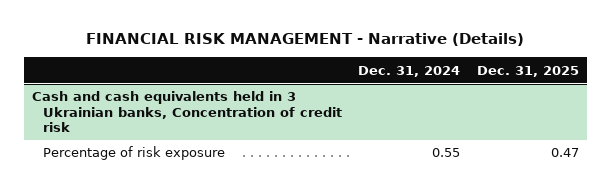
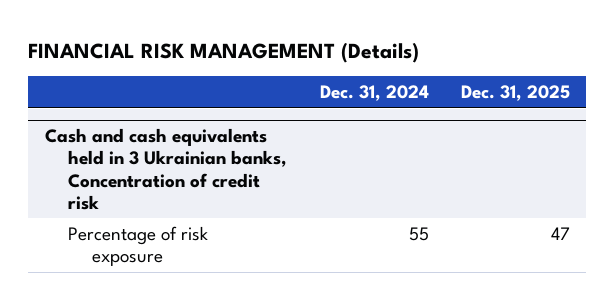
[86,33,525,47] FINANCIAL RISK MANAGEMENT - Narrative (Details) -> [28,41,420,63] FINANCIAL RISK MANAGEMENT (Details)
[432,148,461,158] 0.55 -> [408,226,429,241] 55
[550,148,579,158] 0.47 -> [550,226,570,240] 47

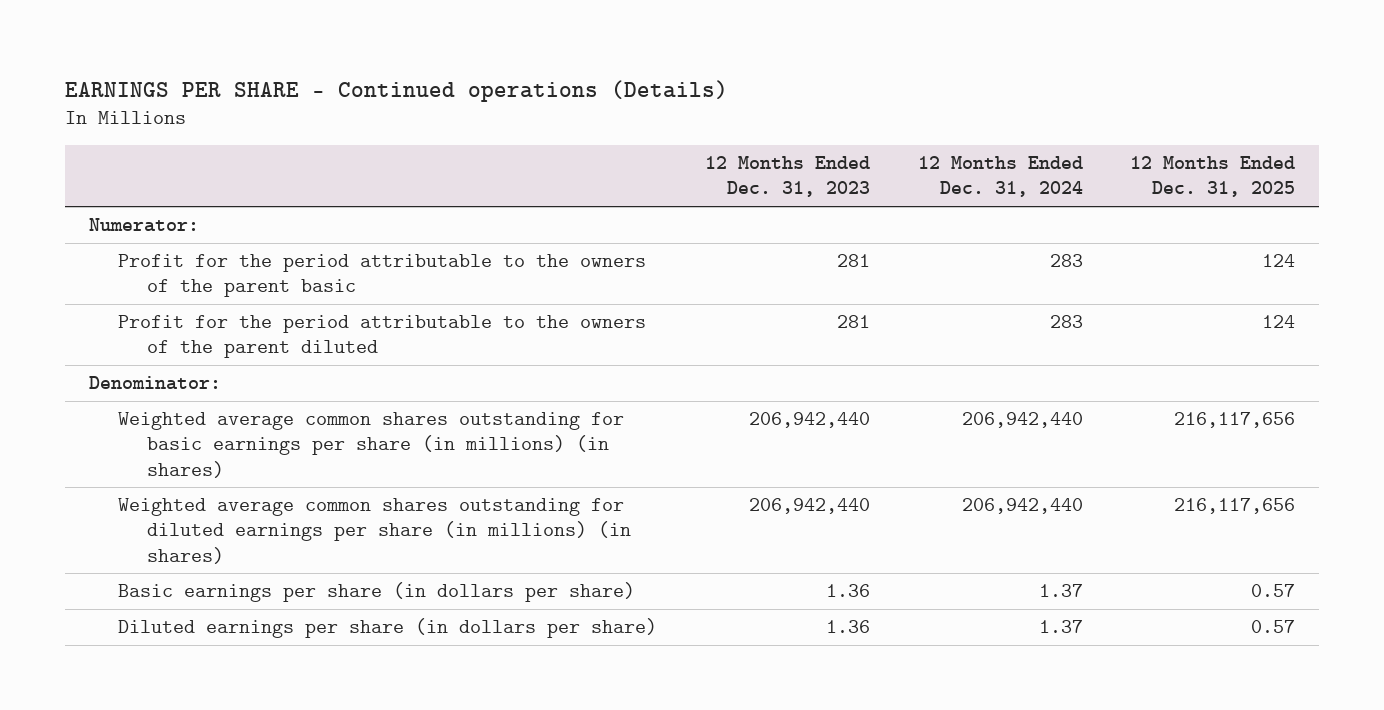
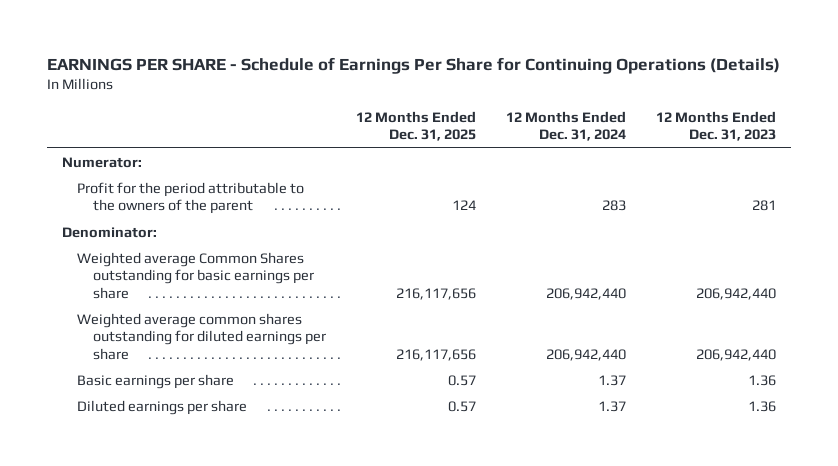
[64,79,728,102] EARNINGS PER SHARE - Continued operations (Details) -> [47,56,781,74] EARNINGS PER SHARE - Schedule of Earnings Per Share for Continuing Operations (Details)
[117,315,646,359] Profit for the period attributable to the owners of the parent diluted -> none
[117,254,646,298] Profit for the period attributable to the owners of the parent basic -> [77,181,305,215] Profit for the period attributable to the owners of the parent
[117,412,624,478] Weighted average common shares outstanding for basic earnings per share (in millions) (in shares) -> [77,251,314,300] Weighted average Common Shares outstanding for basic earnings per share
[117,498,632,564] Weighted average common shares outstanding for diluted earnings per share (in millions) (in shares) -> [77,312,326,361] Weighted average common shares outstanding for diluted earnings per share
[117,582,635,603] Basic earnings per share (in dollars per share) -> [77,373,235,389] Basic earnings per share
[117,618,657,639] Diluted earnings per share (in dollars per share) -> [77,399,248,415] Diluted earnings per share

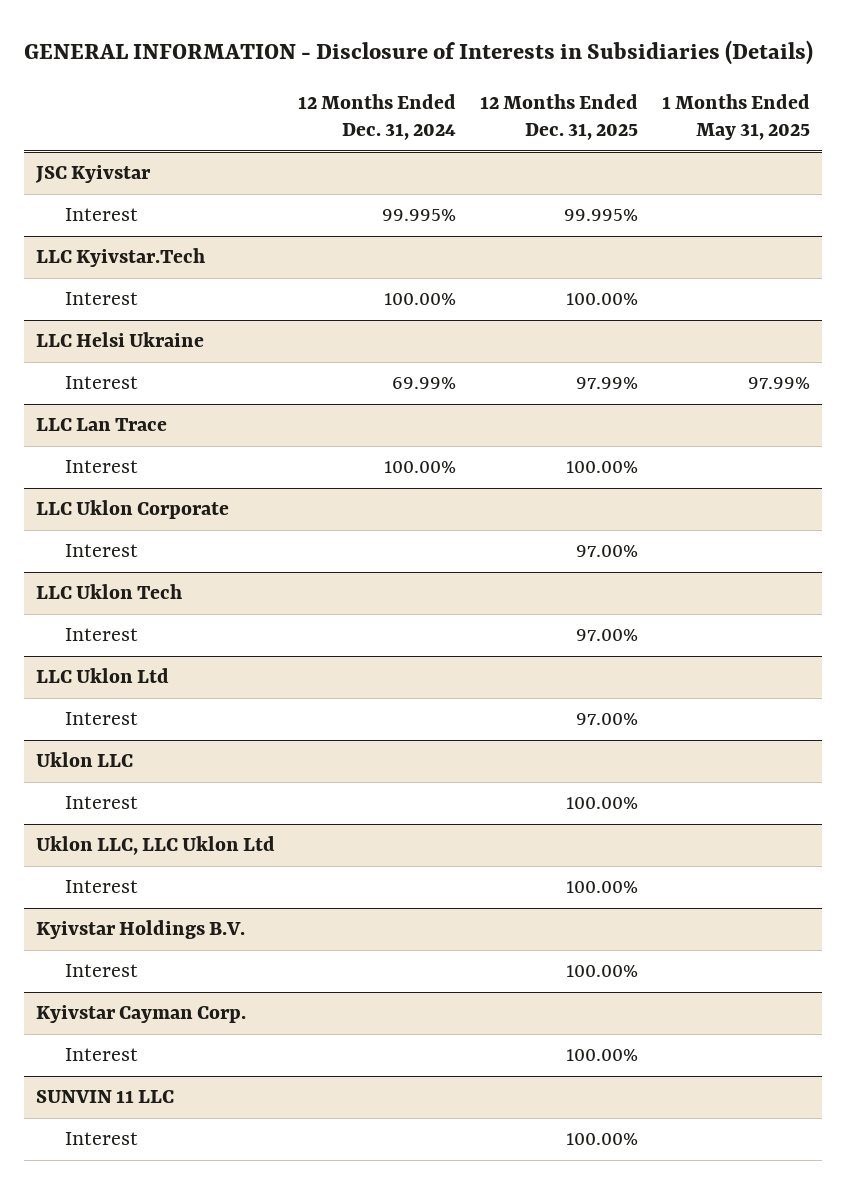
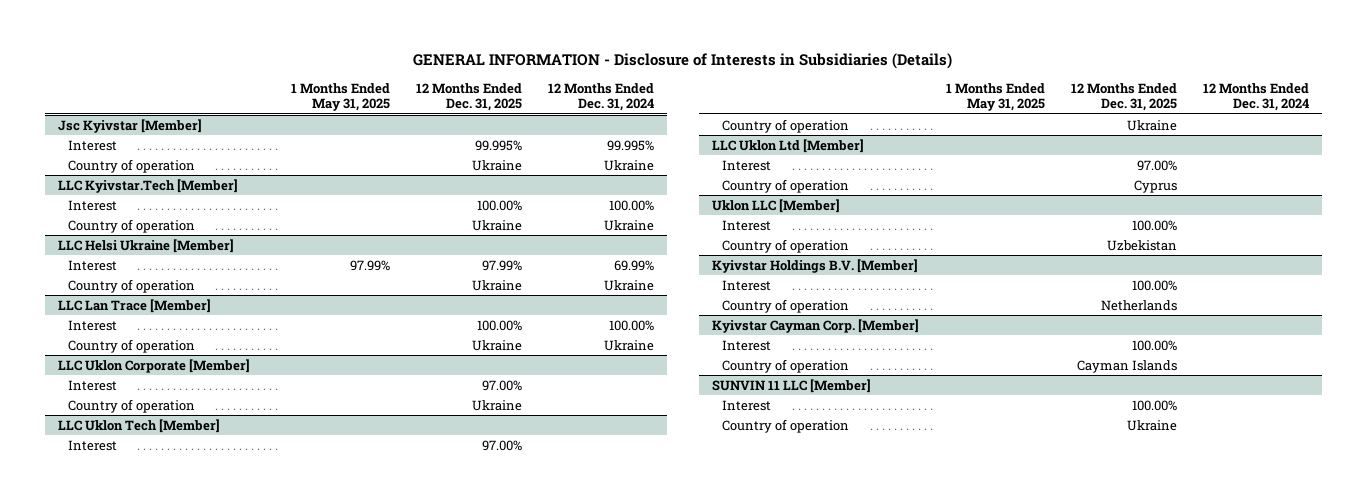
[34,165,151,184] JSC Kyivstar -> [57,118,202,133] Jsc Kyivstar [Member]
none -> [67,158,195,173] Country of operation
[35,248,205,268] LLC Kyivstar.Tech -> [57,178,238,193] LLC Kyivstar.Tech [Member]
none -> [67,218,195,233] Country of operation
[35,332,204,348] LLC Helsi Ukraine -> [57,238,234,253] LLC Helsi Ukraine [Member]
none -> [67,278,195,293] Country of operation
[35,418,167,432] LLC Lan Trace -> [57,298,211,313] LLC Lan Trace [Member]
none -> [67,338,195,353] Country of operation
[35,500,229,520] LLC Uklon Corporate -> [57,358,250,373] LLC Uklon Corporate [Member]
none -> [67,398,195,413] Country of operation
[35,584,182,600] LLC Uklon Tech -> [57,418,220,433] LLC Uklon Tech [Member]
none -> [722,118,850,133] Country of operation
[35,668,169,684] LLC Uklon Ltd -> [712,138,865,153] LLC Uklon Ltd [Member]
[65,796,139,810] Interest -> none
[35,836,275,856] Uklon LLC, LLC Uklon Ltd -> none
none -> [722,178,850,193] Country of operation
[35,752,133,768] Uklon LLC -> [712,198,841,213] Uklon LLC [Member]
none -> [722,238,850,253] Country of operation
[35,920,245,940] Kyivstar Holdings B.V. -> [712,258,919,273] Kyivstar Holdings B.V. [Member]
none -> [722,298,850,313] Country of operation
[35,1005,246,1024] Kyivstar Cayman Corp. -> [712,318,920,333] Kyivstar Cayman Corp. [Member]
none -> [722,358,850,373] Country of operation
[35,1090,174,1104] SUNVIN 11 LLC -> [712,378,872,393] SUNVIN 11 LLC [Member]
none -> [722,418,850,433] Country of operation

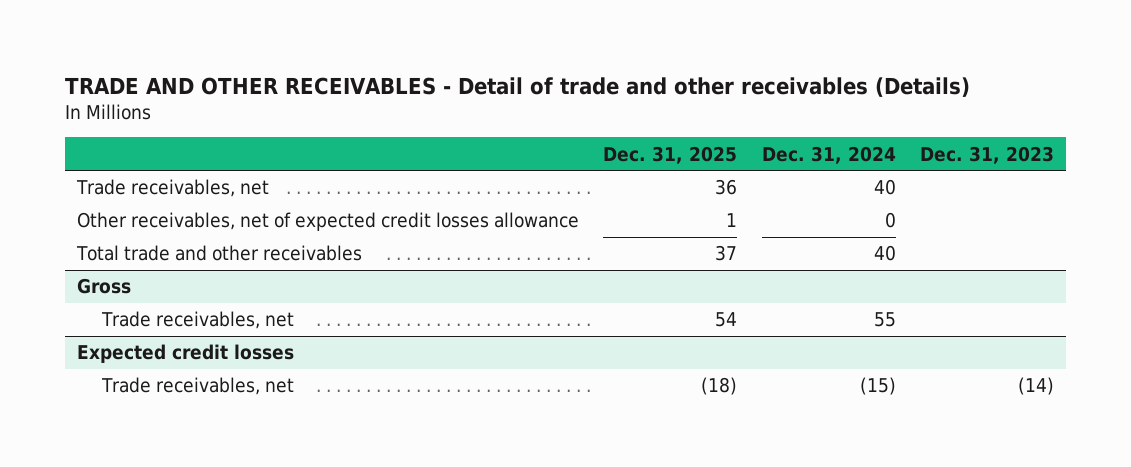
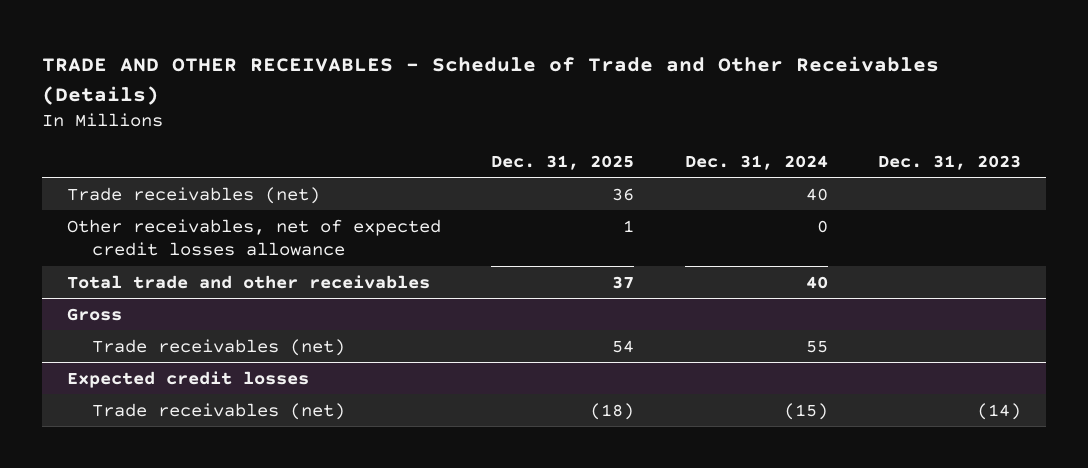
[64,76,970,97] TRADE AND OTHER RECEIVABLES - Detail of trade and other receivables (Details) -> [42,56,940,105] TRADE AND OTHER RECEIVABLES - Schedule of Trade and Other Receivables (Details)
[75,179,269,198] Trade receivables, net -> [67,186,321,204] Trade receivables (net)
[101,311,295,330] Trade receivables, net -> [92,338,346,356] Trade receivables (net)
[101,377,295,396] Trade receivables, net -> [92,402,346,420] Trade receivables (net)

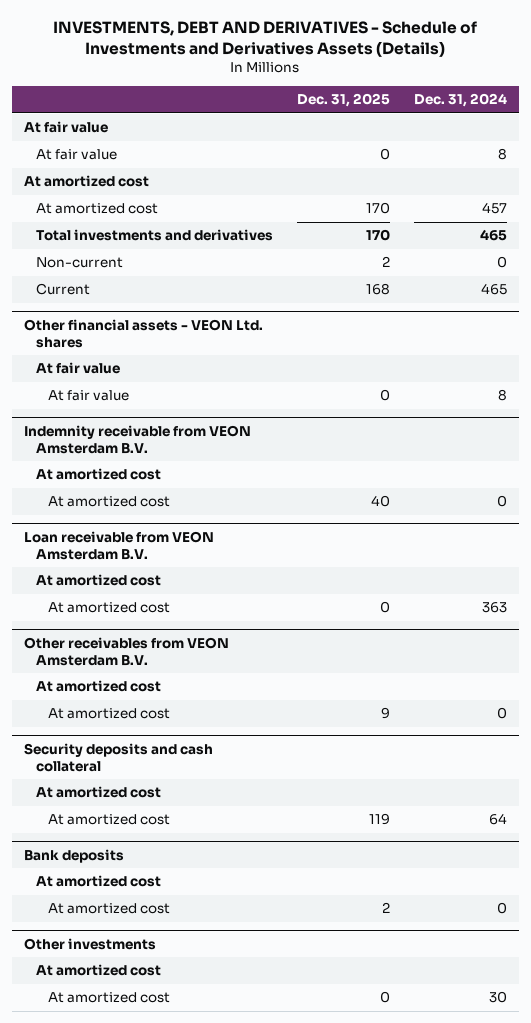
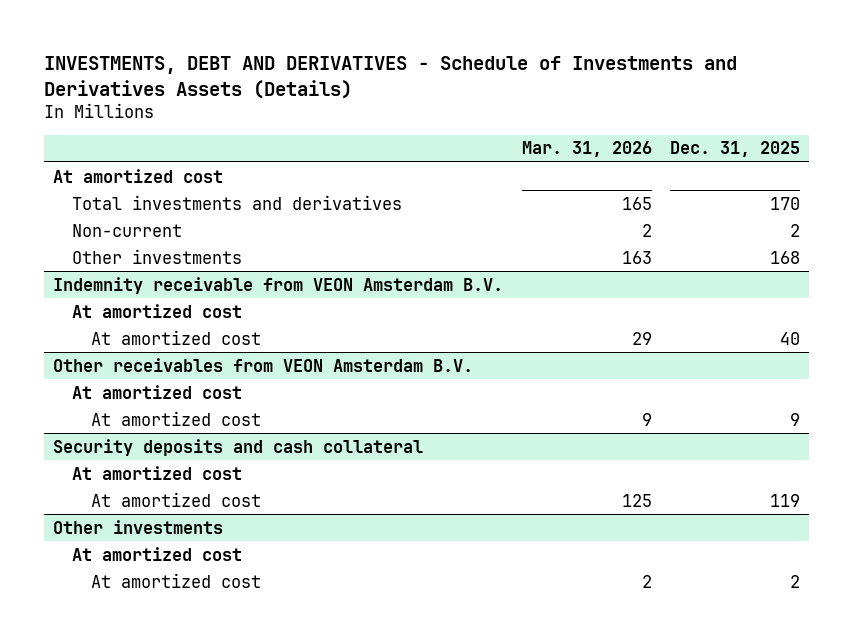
[414,93,508,108] Dec. 31, 2024 -> none
none -> [521,141,652,158] Mar. 31, 2026
[23,121,108,134] At fair value -> none
[35,149,117,161] At fair value -> none
[35,203,158,215] At amortized cost -> none
[23,318,263,348] Other financial assets - VEON Ltd. shares -> none
[35,362,120,375] At fair value -> none
[47,390,129,402] At fair value -> none
[35,283,90,296] Current -> [72,248,243,264] Other investments
[23,530,214,560] Loan receivable from VEON Amsterdam B.V. -> none
[35,574,161,587] At amortized cost -> none
[47,602,170,614] At amortized cost -> none
[23,848,124,863] Bank deposits -> none
[35,875,161,888] At amortized cost -> none
[47,903,170,915] At amortized cost -> none
[379,991,390,1004] 0 -> [790,574,801,588] 2

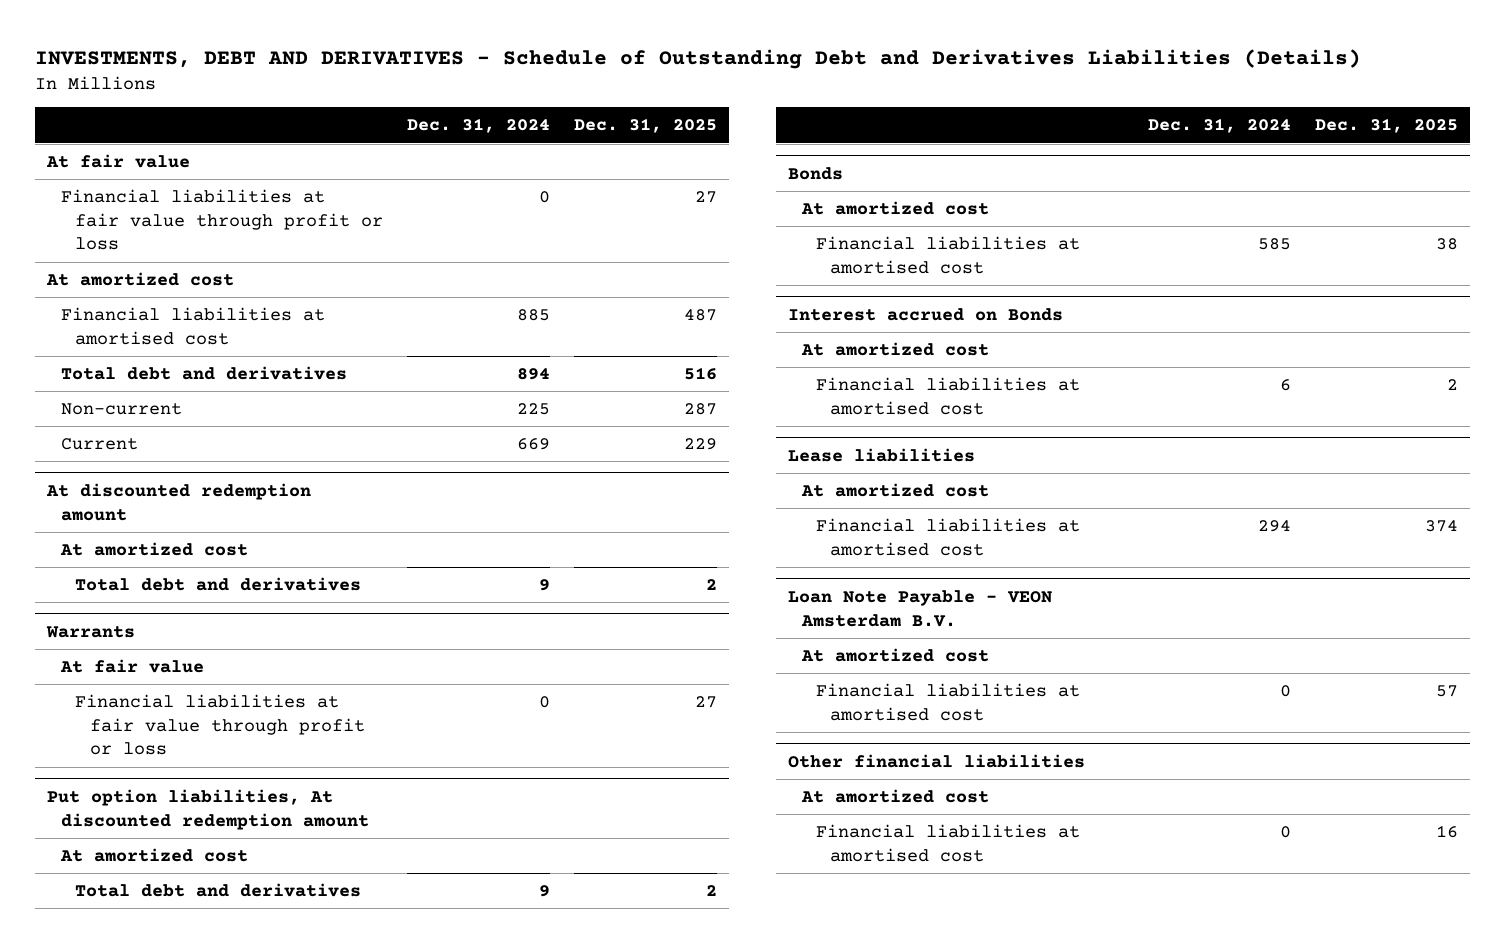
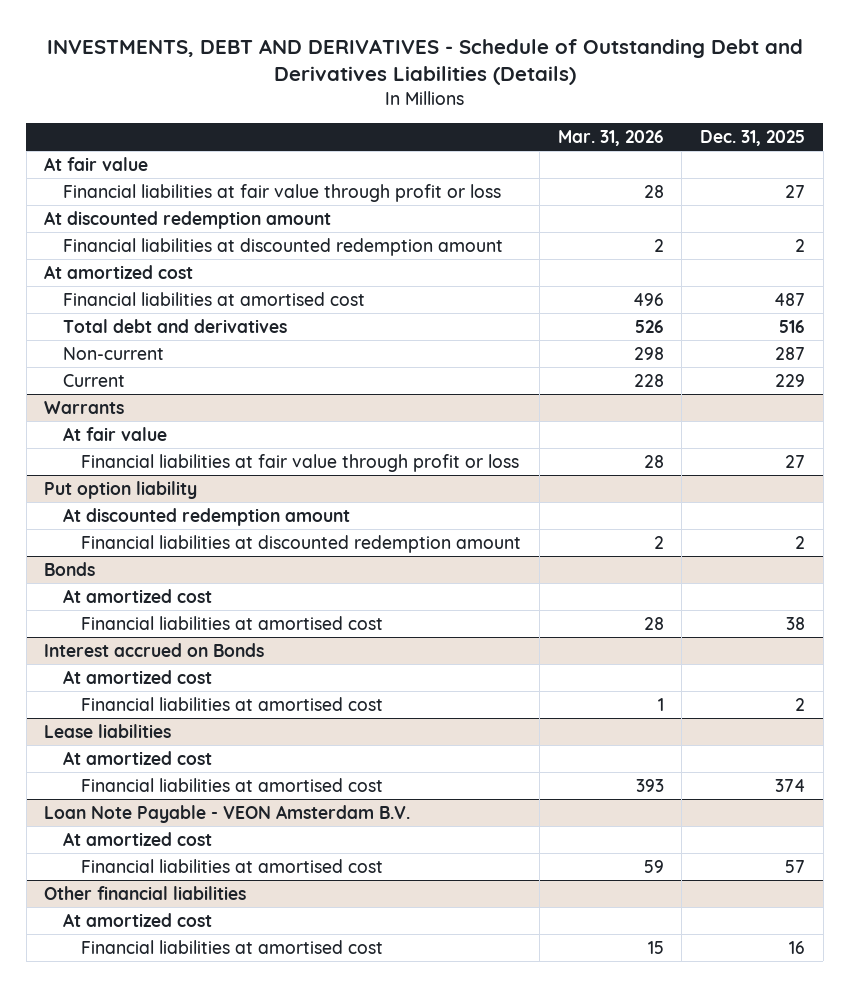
[407,118,551,134] Dec. 31, 2024 -> none
none -> [557,129,664,146] Mar. 31, 2026
none -> [44,211,332,230] At discounted redemption amount
none -> [62,238,503,257] Financial liabilities at discounted redemption amount
[45,482,311,521] At discounted redemption amount -> none
[60,542,249,557] At amortized cost -> none
[75,577,362,592] Total debt and derivatives -> none
[46,788,370,830] Put option liabilities, At discounted redemption amount -> none
[60,848,249,863] At amortized cost -> none
[75,883,362,898] Total debt and derivatives -> none
none -> [44,481,198,500] Put option liability
none -> [62,508,350,527] At discounted redemption amount
none -> [81,535,522,554] Financial liabilities at discounted redemption amount

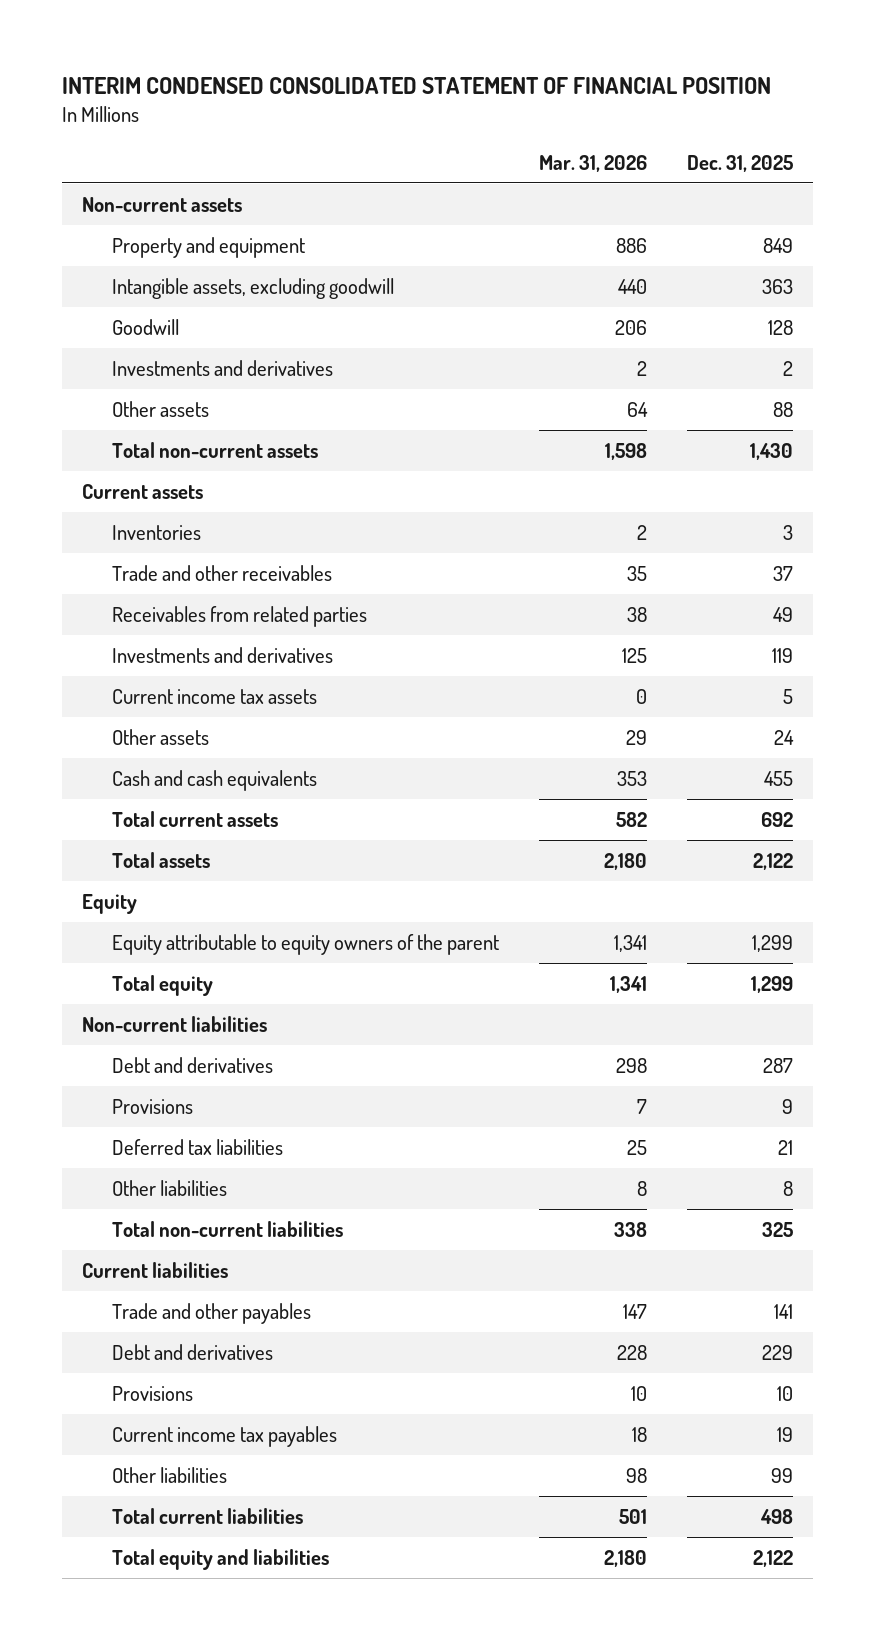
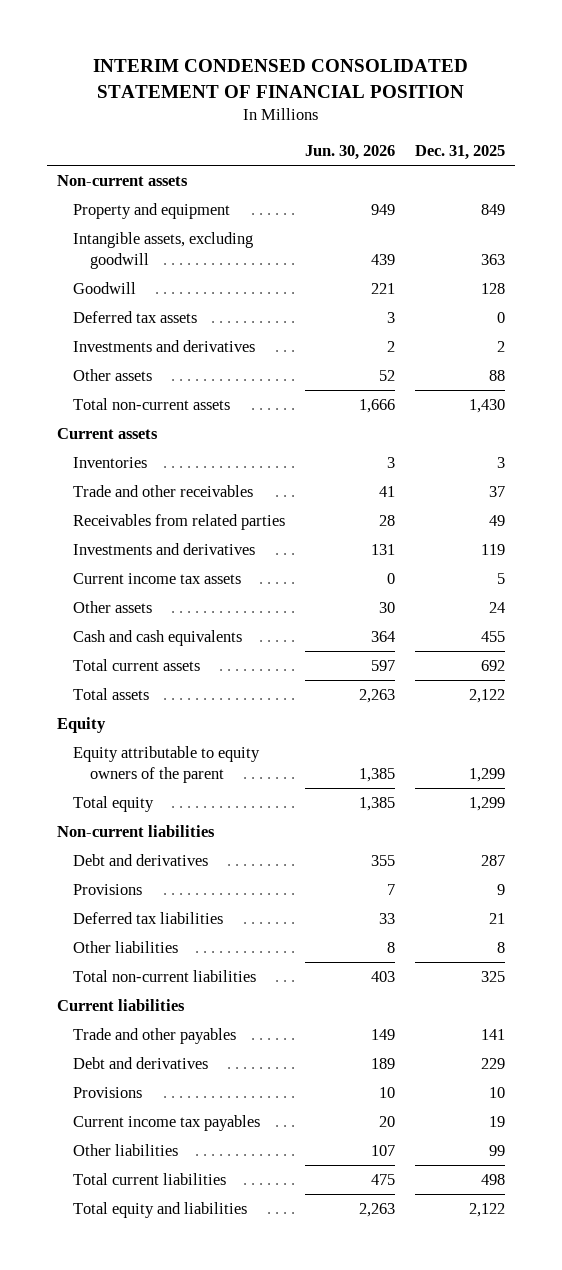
[538,154,647,172] Mar. 31, 2026 -> none
none -> [305,145,396,161] Jun. 30, 2026
none -> [73,310,198,323] Deferred tax assets

